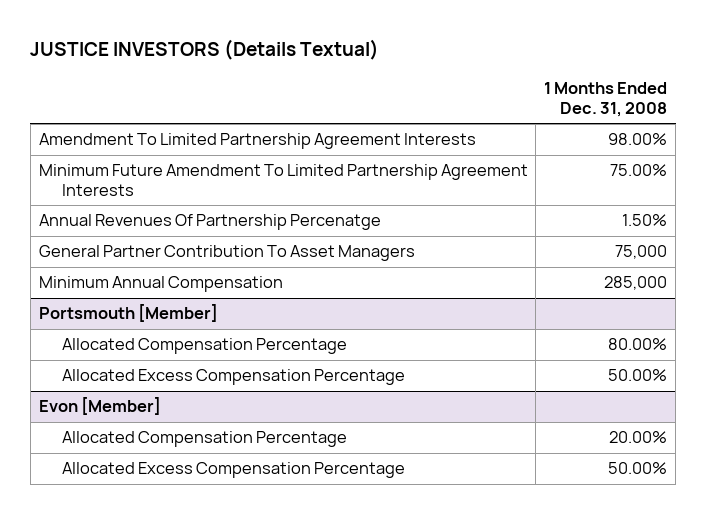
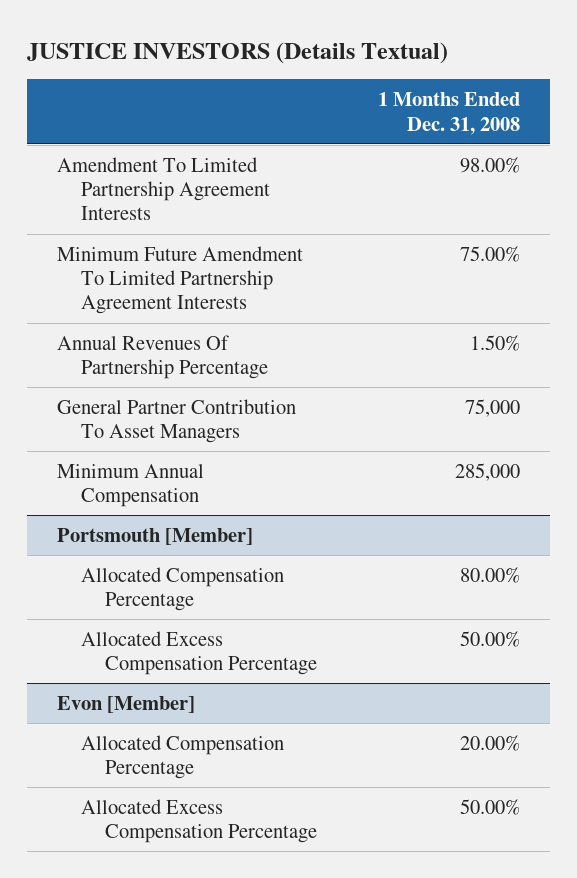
[38,214,381,231] Annual Revenues Of Partnership Percenatge -> [57,334,268,380] Annual Revenues Of Partnership Percentage

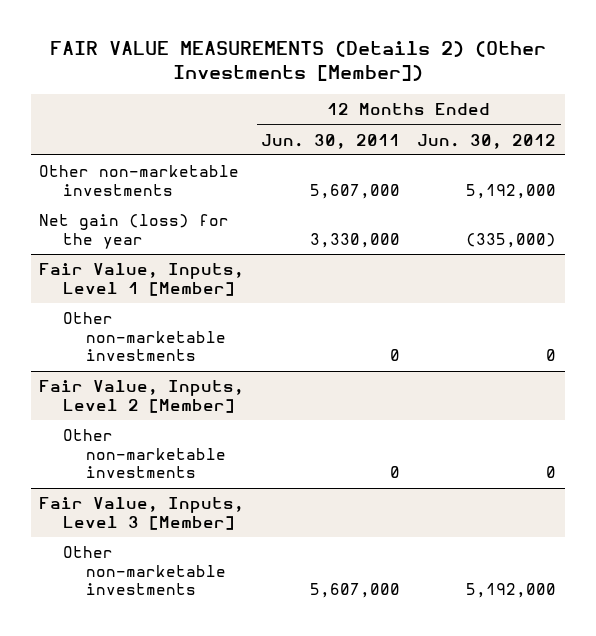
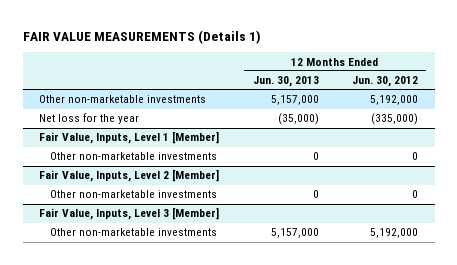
[49,40,546,81] FAIR VALUE MEASUREMENTS (Details 2) (Other Investments [Member]) -> [22,29,261,44] FAIR VALUE MEASUREMENTS (Details 1)
[261,133,401,149] Jun. 30, 2011 -> none
none -> [252,76,319,88] Jun. 30, 2013
[39,214,230,249] Net gain (loss) for the year -> [39,113,140,125] Net loss for the year

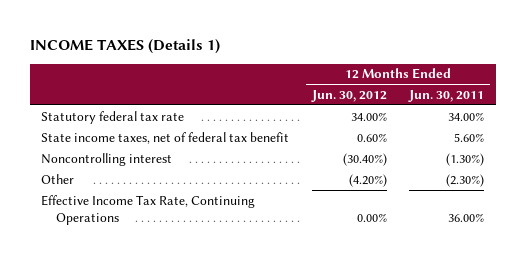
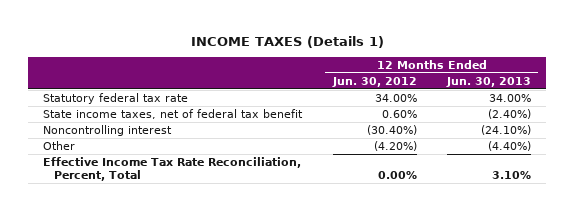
[408,90,485,103] Jun. 30, 2011 -> none
none -> [445,76,531,87] Jun. 30, 2013
[40,194,255,225] Effective Income Tax Rate, Continuing Operations -> [43,157,302,181] Effective Income Tax Rate Reconciliation, Percent, Total

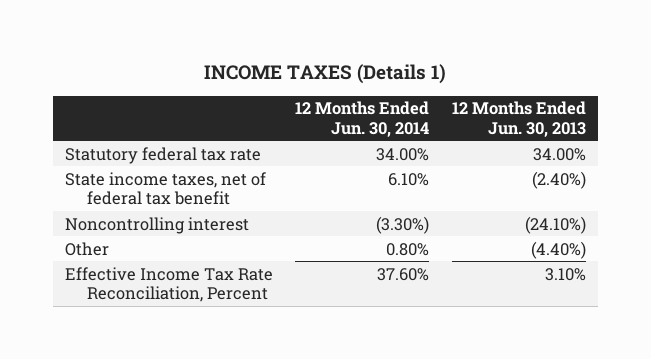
[331,76,417,87] Jun. 30, 2012 -> none
none -> [295,101,430,137] 12 Months Ended Jun. 30, 2014
[43,157,302,181] Effective Income Tax Rate Reconciliation, Percent, Total -> [64,266,273,302] Effective Income Tax Rate Reconciliation, Percent

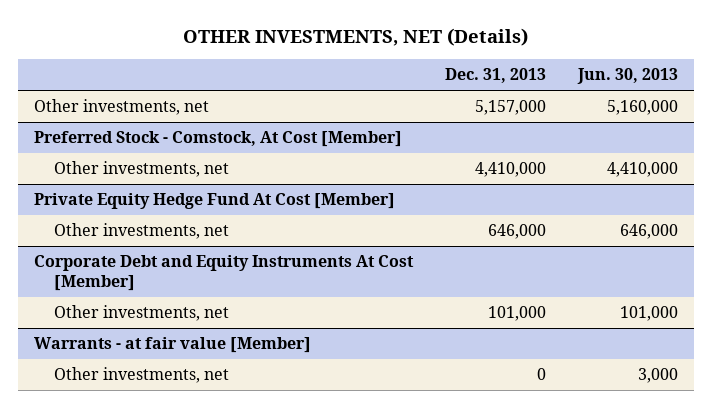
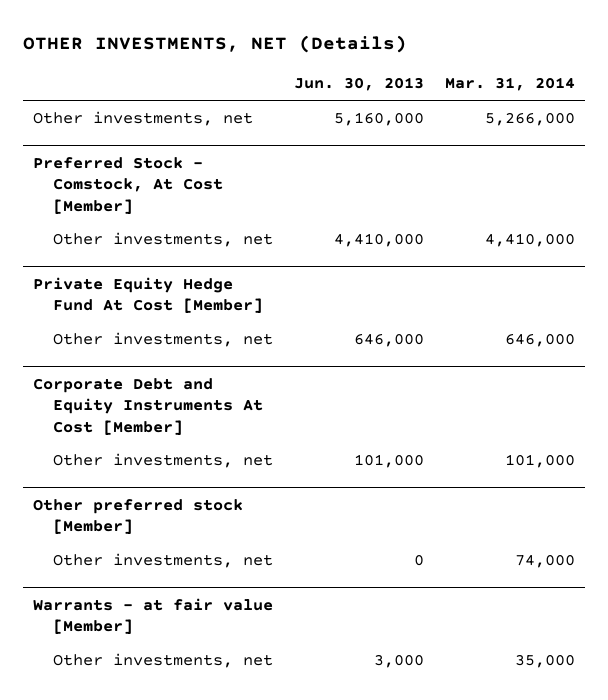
[444,68,546,84] Dec. 31, 2013 -> none
none -> [444,77,575,92] Mar. 31, 2014
none -> [33,498,244,535] Other preferred stock [Member]
none -> [53,552,274,568] Other investments, net

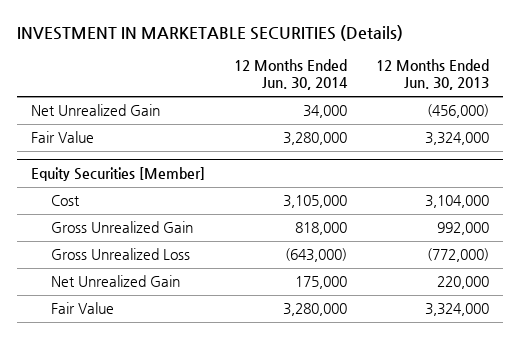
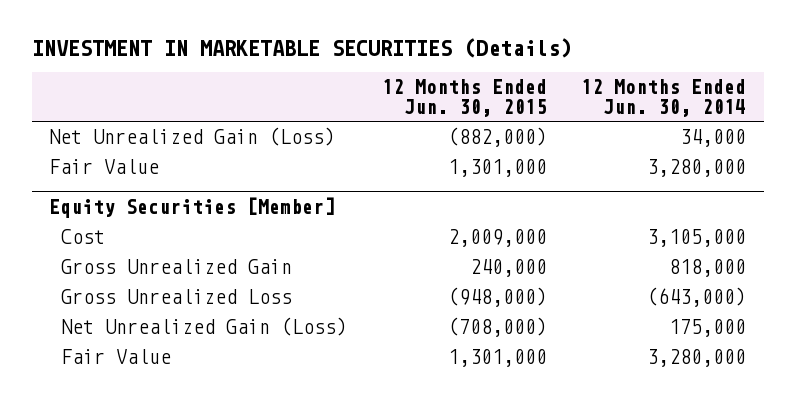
[375,59,489,91] 12 Months Ended Jun. 30, 2013 -> none
none -> [381,79,547,117] 12 Months Ended Jun. 30, 2015
[31,104,161,117] Net Unrealized Gain -> [48,127,335,147] Net Unrealized Gain (Loss)
[50,275,180,288] Net Unrealized Gain -> [61,317,348,337] Net Unrealized Gain (Loss)

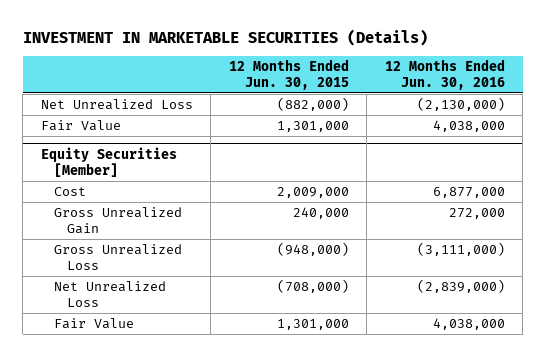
[581,79,747,117] 12 Months Ended Jun. 30, 2014 -> none
none -> [384,58,505,90] 12 Months Ended Jun. 30, 2016
[48,127,335,147] Net Unrealized Gain (Loss) -> [40,98,193,110] Net Unrealized Loss
[61,317,348,337] Net Unrealized Gain (Loss) -> [53,280,166,307] Net Unrealized Loss

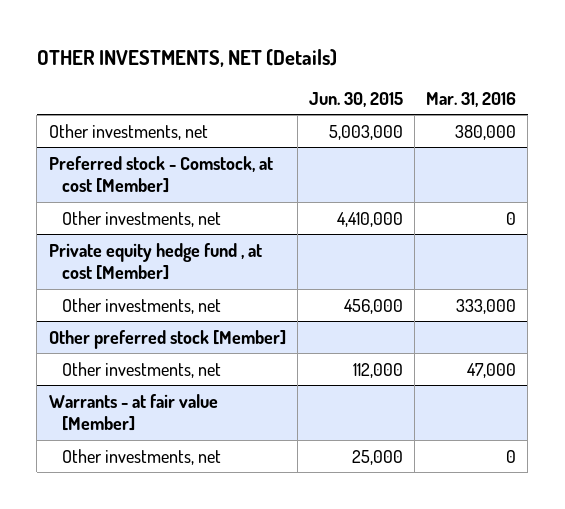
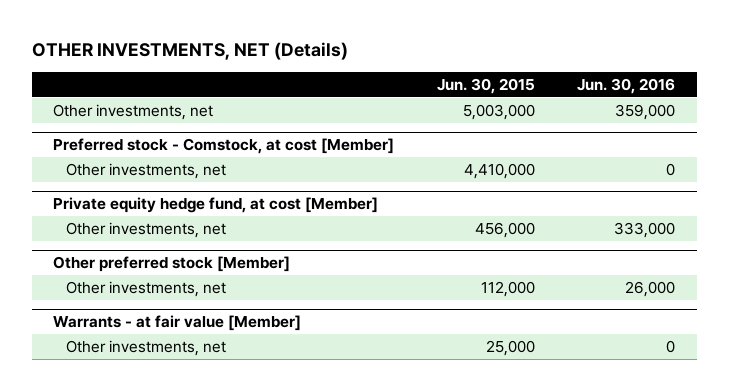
[426,91,517,107] Mar. 31, 2016 -> none
none -> [577,78,676,95] Jun. 30, 2016
[48,242,262,281] Private equity hedge fund , at cost [Member] -> [53,197,379,214] Private equity hedge fund, at cost [Member]

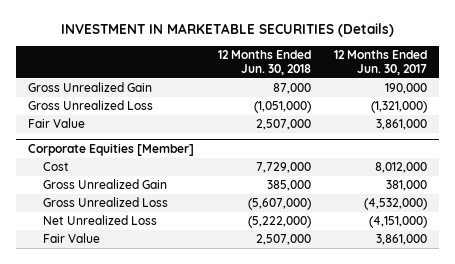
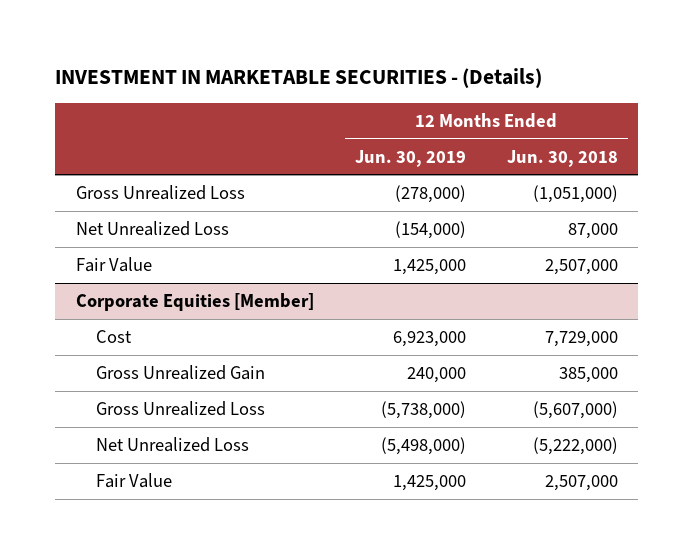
[60,23,394,38] INVESTMENT IN MARKETABLE SECURITIES (Details) -> [55,68,543,89] INVESTMENT IN MARKETABLE SECURITIES - (Details)
[334,50,428,76] 12 Months Ended Jun. 30, 2017 -> none
none -> [354,149,466,167] Jun. 30, 2019
[27,82,152,93] Gross Unrealized Gain -> none
none -> [75,221,229,237] Net Unrealized Loss

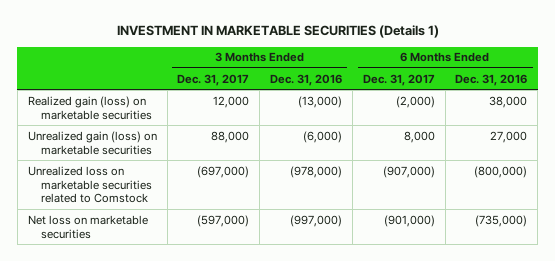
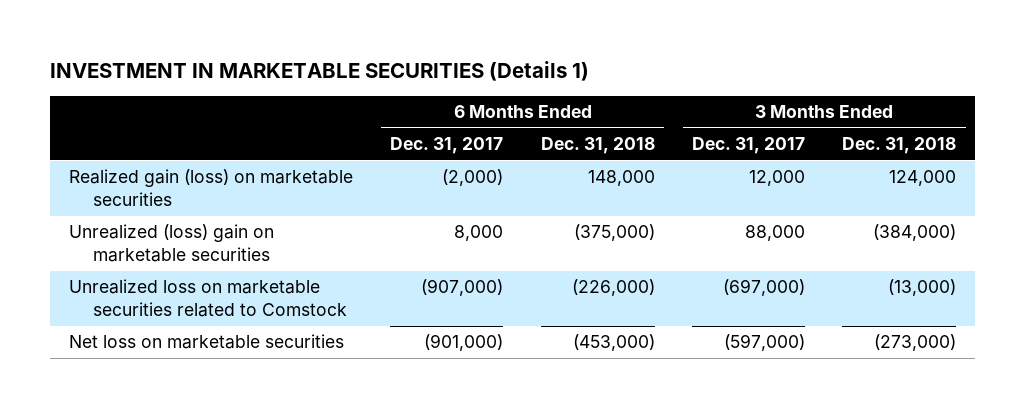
[270,73,343,86] Dec. 31, 2016 -> none
[455,73,528,86] Dec. 31, 2016 -> none
none -> [540,137,655,155] Dec. 31, 2018
none -> [842,137,957,155] Dec. 31, 2018
[27,130,157,155] Unrealized gain (loss) on marketable securities -> [69,224,275,263] Unrealized (loss) gain on marketable securities

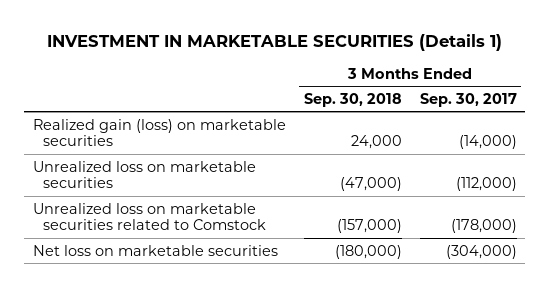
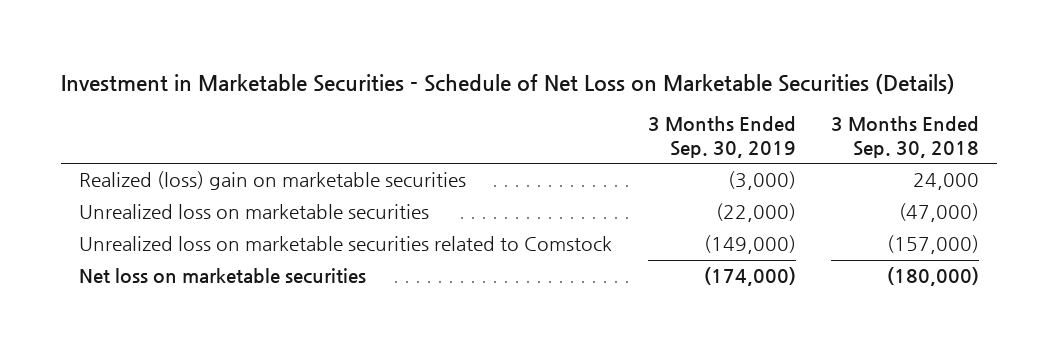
[46,33,502,51] INVESTMENT IN MARKETABLE SECURITIES (Details 1) -> [61,73,956,94] Investment in Marketable Securities - Schedule of Net Loss on Marketable Securities (Details)
[419,92,517,107] Sep. 30, 2017 -> none
none -> [647,116,796,158] 3 Months Ended Sep. 30, 2019
[33,118,287,147] Realized gain (loss) on marketable securities -> [79,171,467,191] Realized (loss) gain on marketable securities

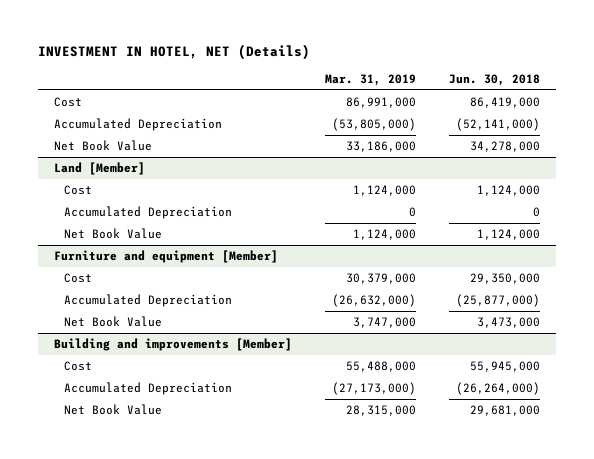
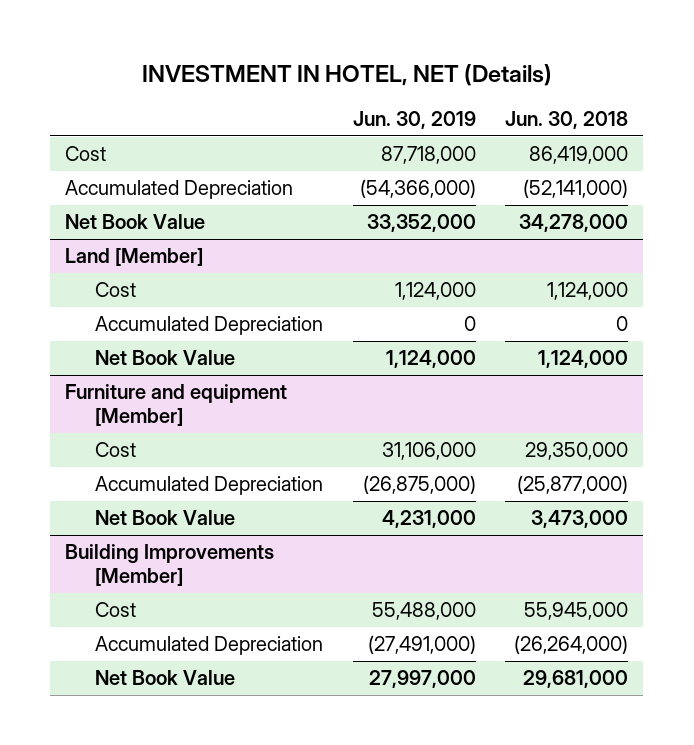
[325,73,417,86] Mar. 31, 2019 -> none
none -> [352,111,476,130] Jun. 30, 2019
[54,337,293,351] Building and improvements [Member] -> [65,544,275,586] Building Improvements [Member]

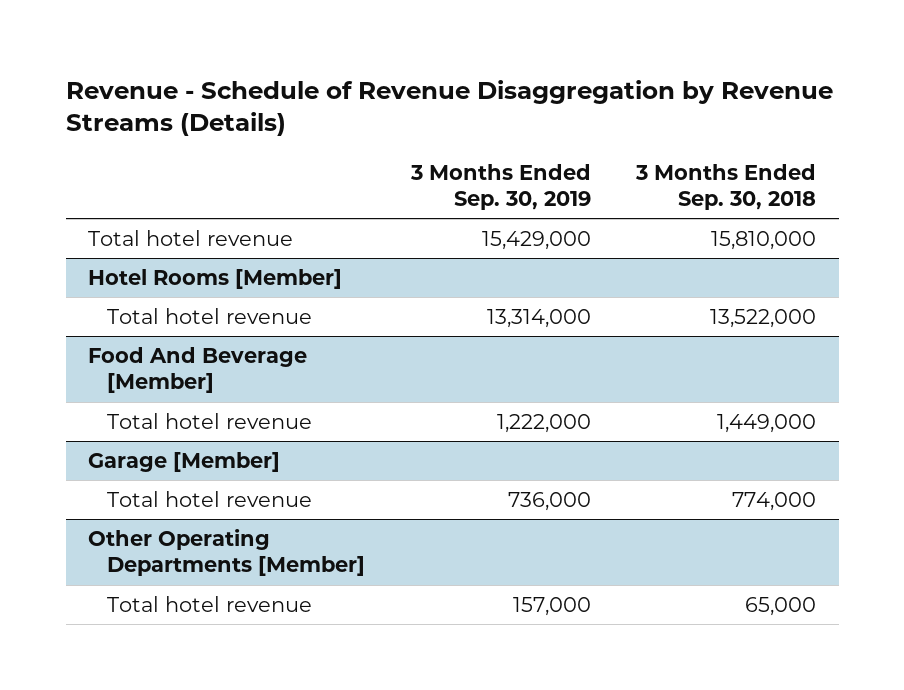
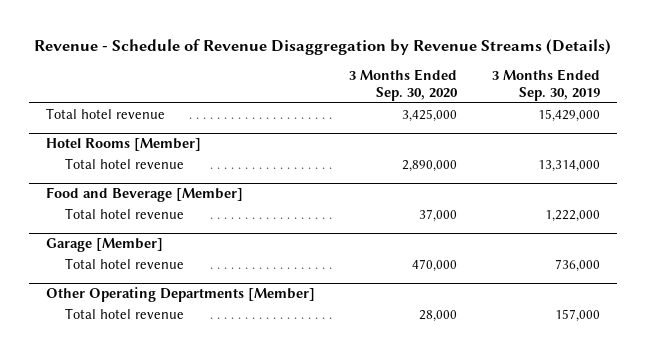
[634,163,816,210] 3 Months Ended Sep. 30, 2018 -> none
none -> [349,69,459,101] 3 Months Ended Sep. 30, 2020
[88,347,308,394] Food And Beverage [Member] -> [45,187,243,203] Food and Beverage [Member]

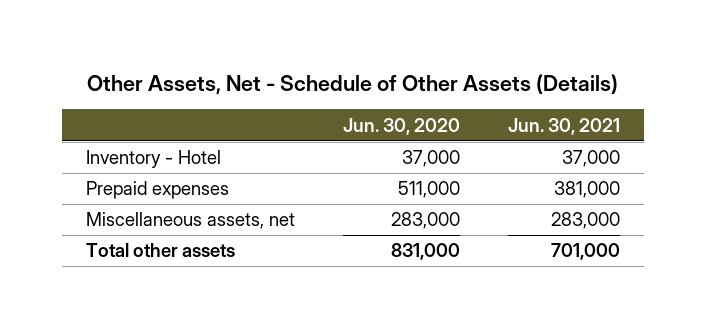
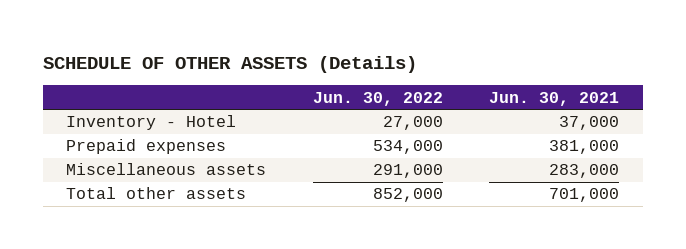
[86,73,618,94] Other Assets, Net - Schedule of Other Assets (Details) -> [43,55,418,73] SCHEDULE OF OTHER ASSETS (Details)
[342,117,460,135] Jun. 30, 2020 -> none
none -> [312,91,443,106] Jun. 30, 2022
[85,212,295,230] Miscellaneous assets, net -> [66,163,267,176] Miscellaneous assets

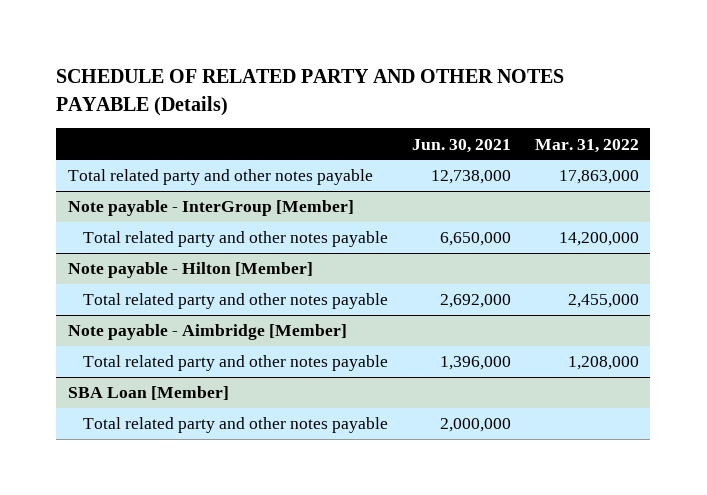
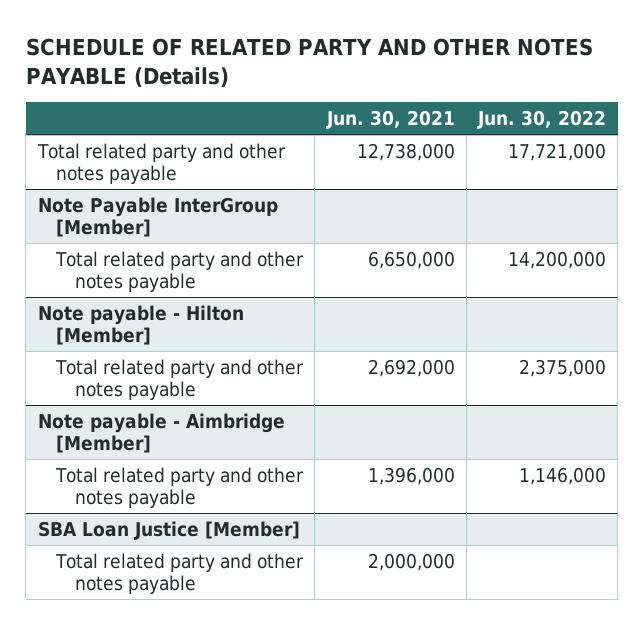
[534,138,639,153] Mar. 31, 2022 -> none
none -> [477,109,607,129] Jun. 30, 2022
[67,200,354,217] Note payable - InterGroup [Member] -> [37,196,278,238] Note Payable InterGroup [Member]
[67,386,229,401] SBA Loan [Member] -> [37,520,300,540] SBA Loan Justice [Member]

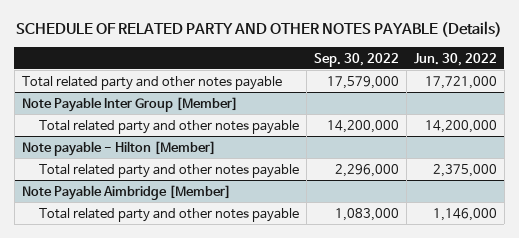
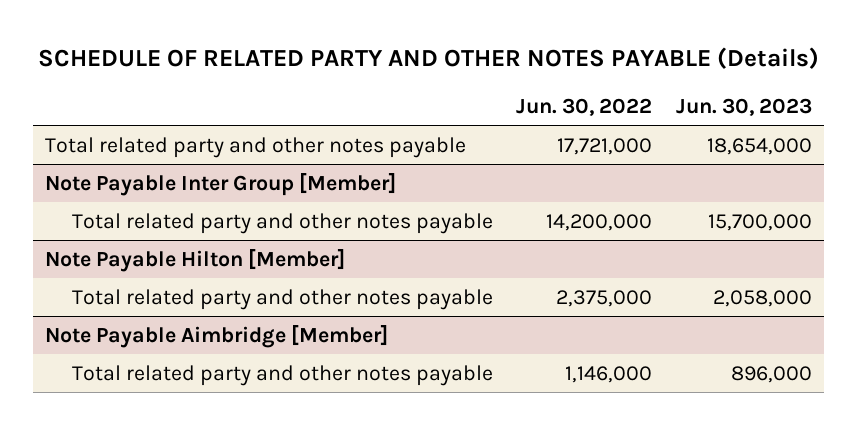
[313,52,399,67] Sep. 30, 2022 -> none
none -> [676,98,813,117] Jun. 30, 2023
[21,140,216,156] Note payable - Hilton [Member] -> [45,248,346,272] Note Payable Hilton [Member]

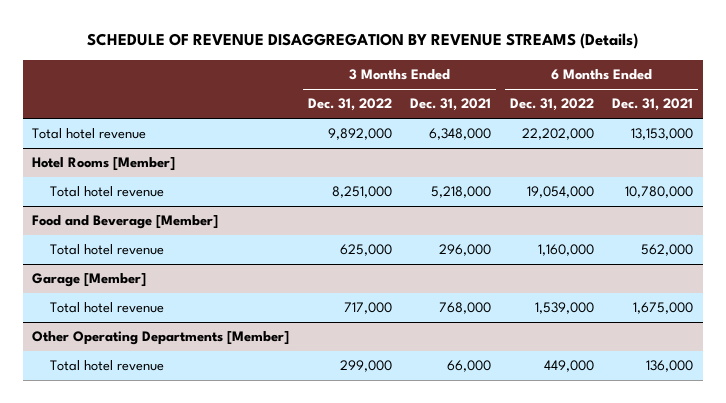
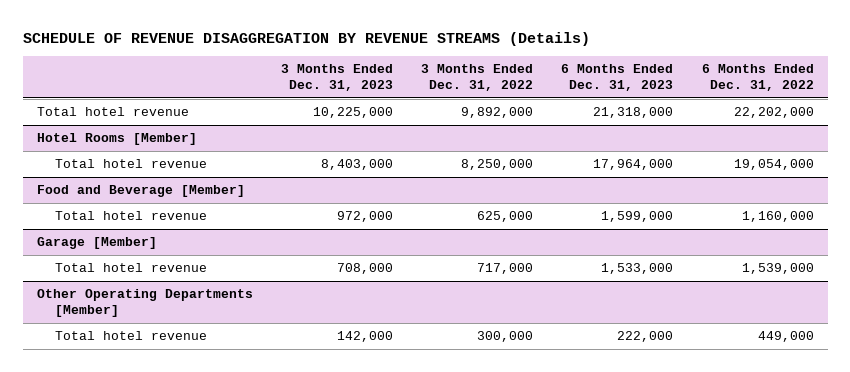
[410,98,492,112] Dec. 31, 2021 -> none
[612,98,694,112] Dec. 31, 2021 -> none
none -> [280,64,393,92] 3 Months Ended Dec. 31, 2023
none -> [561,64,674,92] 6 Months Ended Dec. 31, 2023
[331,186,392,199] 8,251,000 -> [461,159,534,171] 8,250,000
[339,360,392,373] 299,000 -> [477,331,534,343] 300,000

